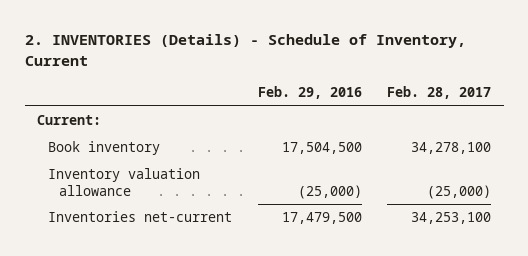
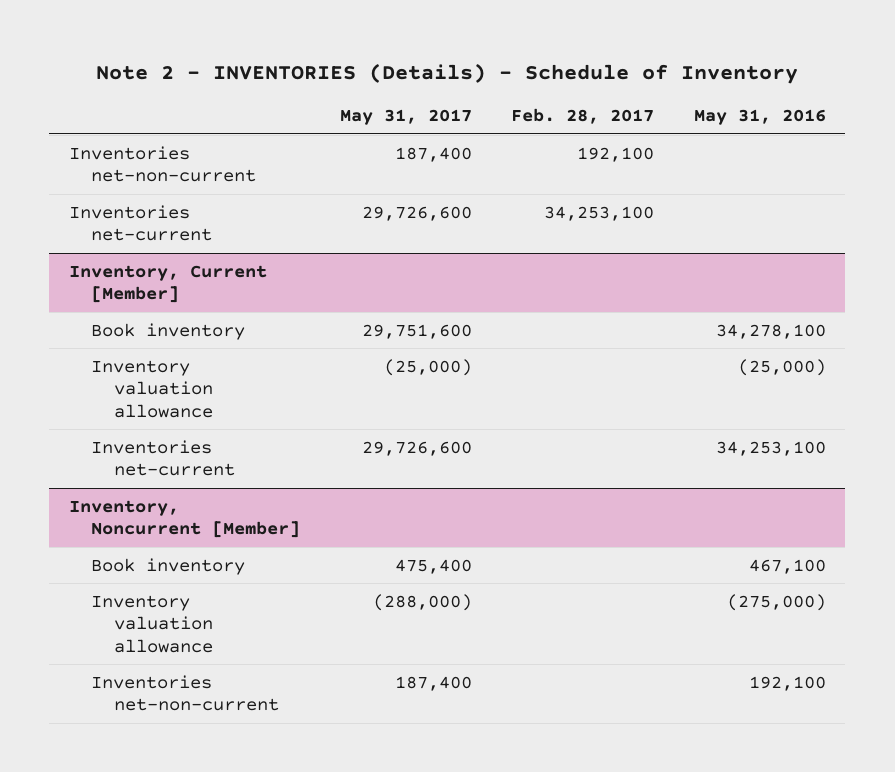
[24,34,466,66] 2. INVENTORIES (Details) - Schedule of Inventory, Current -> [96,62,799,84] Note 2 - INVENTORIES (Details) - Schedule of Inventory
[257,86,362,100] Feb. 29, 2016 -> none
none -> [339,109,472,126] May 31, 2017
none -> [693,109,826,126] May 31, 2016
[37,115,102,126] Current: -> none
[48,141,161,156] Book inventory -> none
[48,168,201,196] Inventory valuation allowance -> none
none -> [68,145,257,183] Inventories net-non-current
none -> [68,264,267,304] Inventory, Current [Member]
none -> [91,322,246,340] Book inventory
none -> [91,359,213,419] Inventory valuation allowance
none -> [91,439,235,477] Inventories net-current
none -> [68,499,301,539] Inventory, Noncurrent [Member]
none -> [91,557,246,575] Book inventory
none -> [91,594,213,654] Inventory valuation allowance
none -> [91,674,279,712] Inventories net-non-current

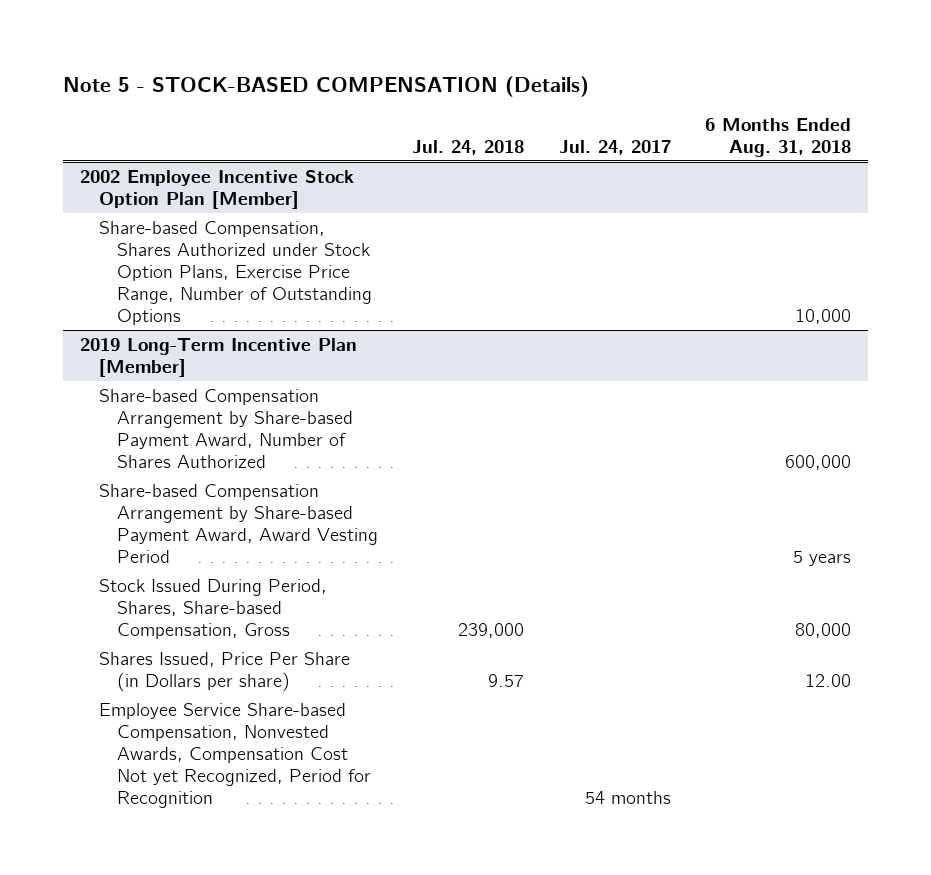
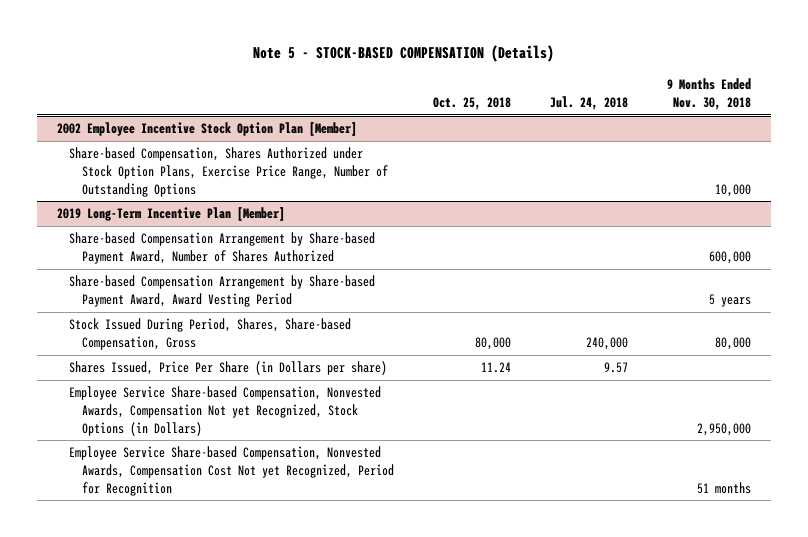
[558,139,671,155] Jul. 24, 2017 -> none
[705,117,852,157] 6 Months Ended Aug. 31, 2018 -> none
none -> [432,96,511,110] Oct. 25, 2018
none -> [667,78,752,110] 9 Months Ended Nov. 30, 2018
[458,623,525,639] 239,000 -> [586,336,629,350] 240,000
none -> [69,386,382,436] Employee Service Share-based Compensation, Nonvested Awards, Compensation Not yet Recognized, Stock Options (in Dollars)

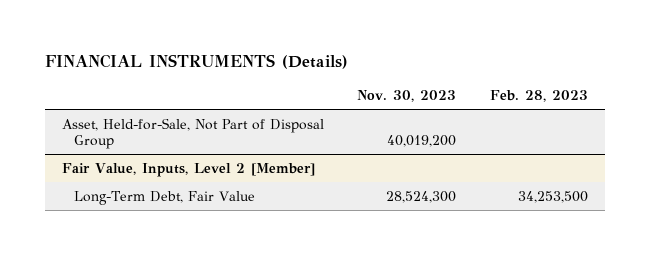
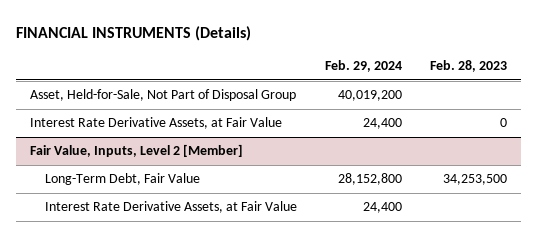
[357,90,457,103] Nov. 30, 2023 -> none
none -> [325,60,403,73] Feb. 29, 2024
none -> [30,117,283,130] Interest Rate Derivative Assets, at Fair Value
none -> [45,201,298,214] Interest Rate Derivative Assets, at Fair Value

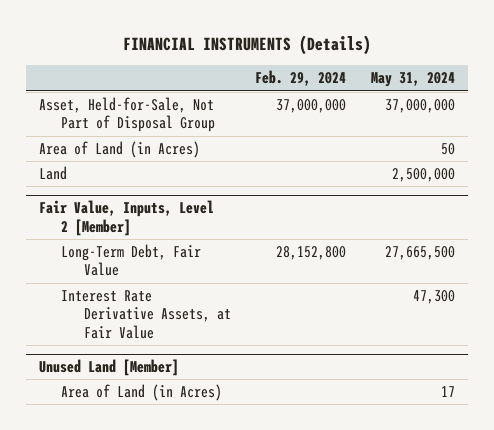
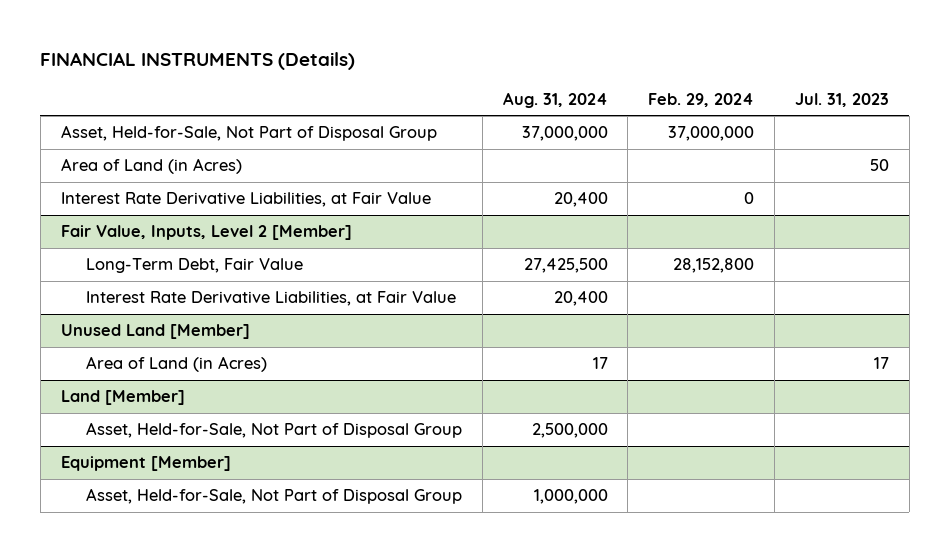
[371,72,456,88] May 31, 2024 -> none
none -> [502,91,608,108] Aug. 31, 2024
none -> [795,92,890,107] Jul. 31, 2023
[38,166,67,181] Land -> none
none -> [60,192,431,208] Interest Rate Derivative Liabilities, at Fair Value
[61,290,231,339] Interest Rate Derivative Assets, at Fair Value -> [85,291,456,307] Interest Rate Derivative Liabilities, at Fair Value
none -> [60,390,185,406] Land [Member]
none -> [85,422,462,439] Asset, Held-for-Sale, Not Part of Disposal Group
none -> [60,456,231,472] Equipment [Member]
none -> [85,488,462,505] Asset, Held-for-Sale, Not Part of Disposal Group

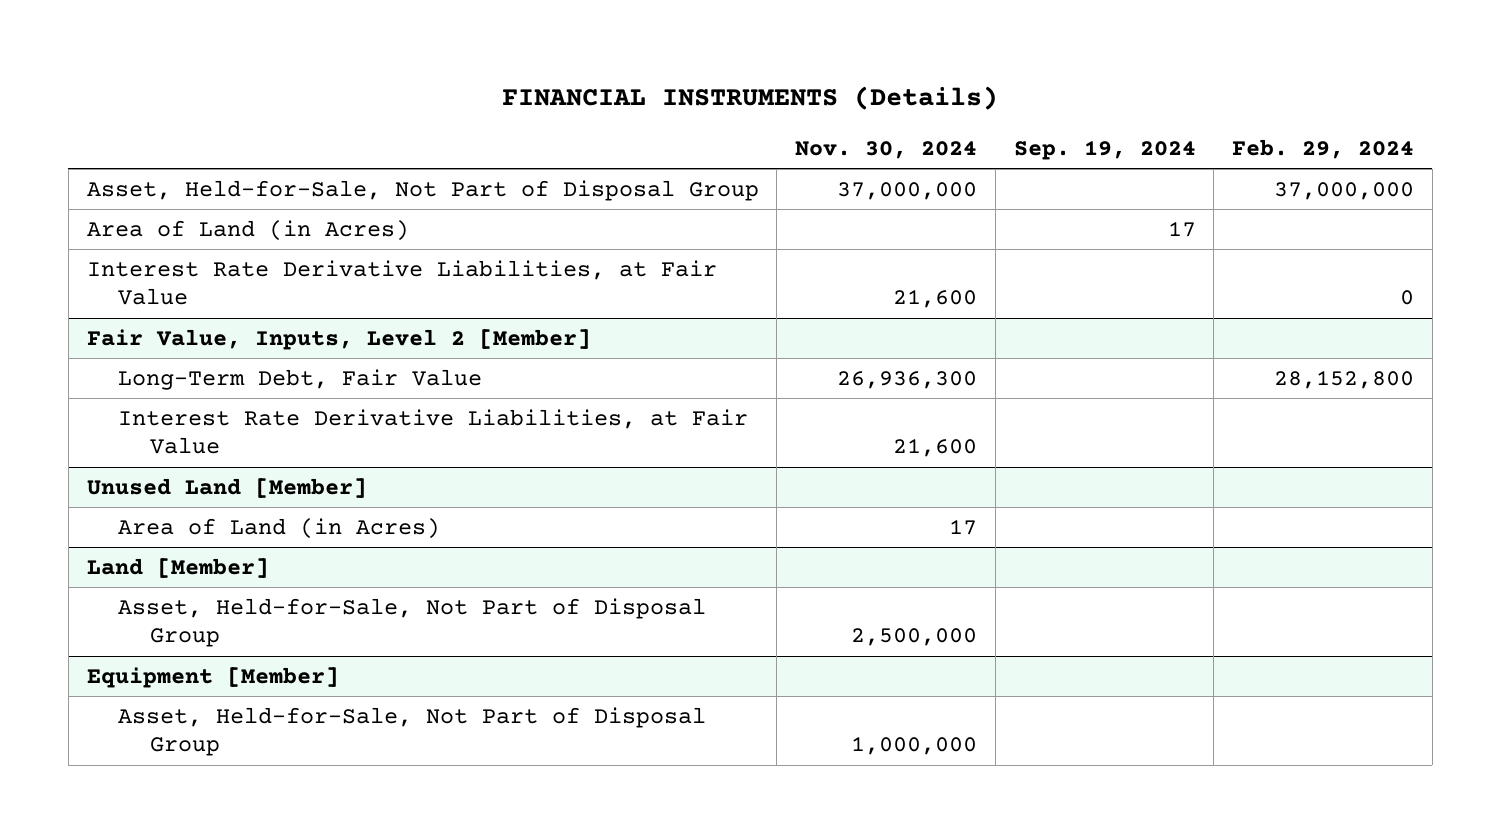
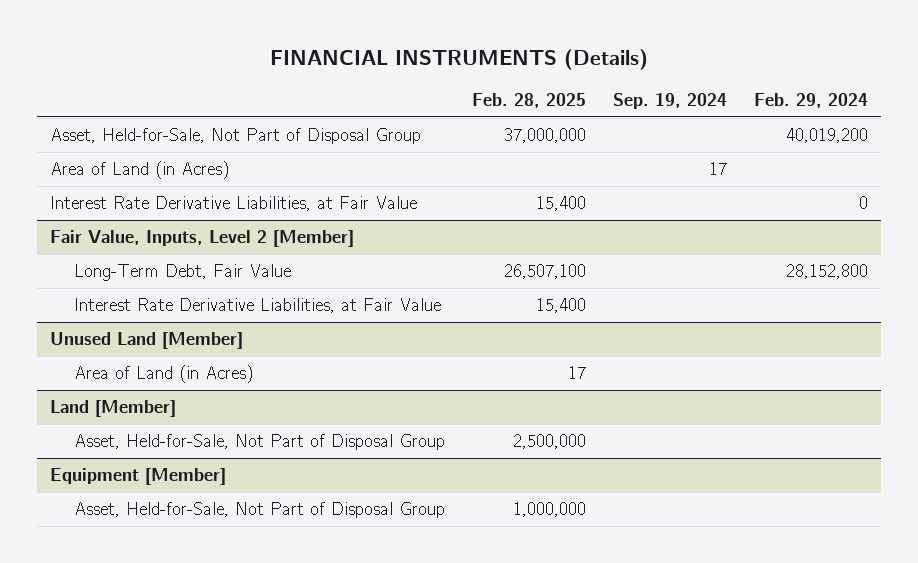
[795,141,978,160] Nov. 30, 2024 -> none
none -> [471,92,586,108] Feb. 28, 2025
[1274,181,1415,200] 37,000,000 -> [785,128,868,144] 40,019,200

